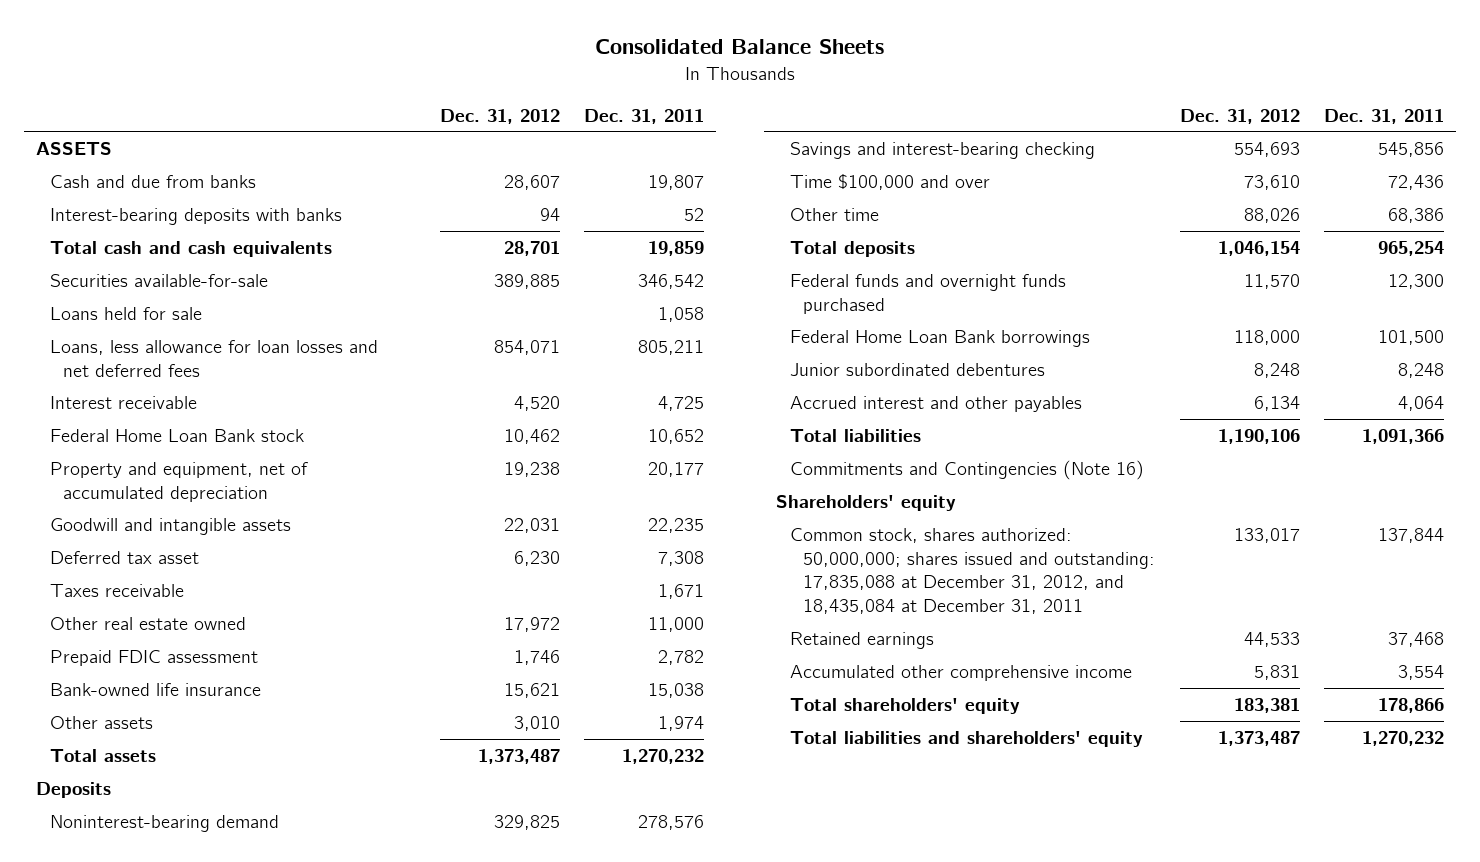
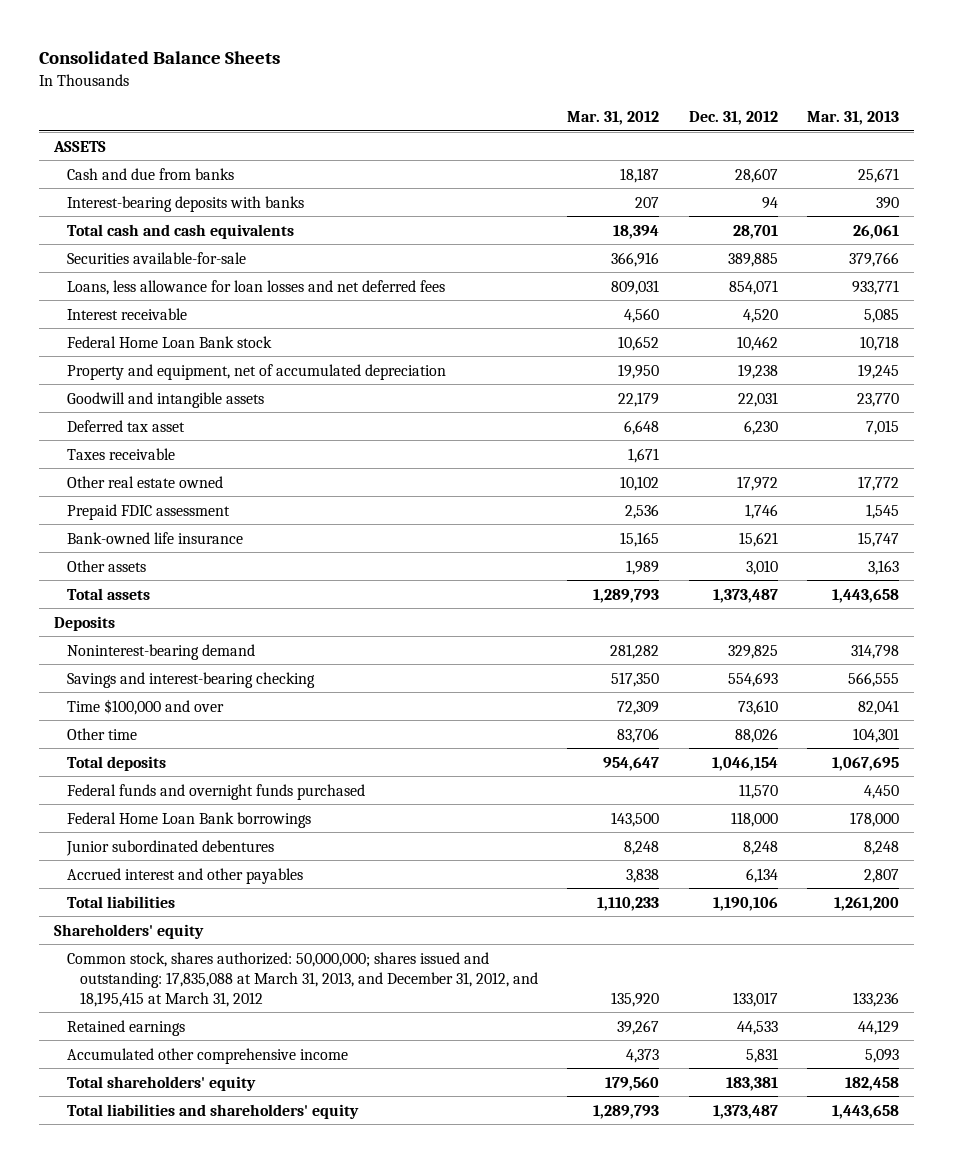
[583,108,704,124] Dec. 31, 2011 -> none
none -> [567,110,660,125] Mar. 31, 2012
none -> [807,110,900,125] Mar. 31, 2013
[49,306,202,320] Loans held for sale -> none
[789,459,1144,480] Commitments and Contingencies (Note 16) -> none
[789,527,1156,615] Common stock, shares authorized: 50,000,000; shares issued and outstanding: 17,835,088 at December 31, 2012, and 18,435,084 at December 31, 2011 -> [66,951,538,1007] Common stock, shares authorized: 50,000,000; shares issued and outstanding: 17,835,088 at March 31, 2013, and December 31, 2012, and 18,195,415 at March 31, 2012

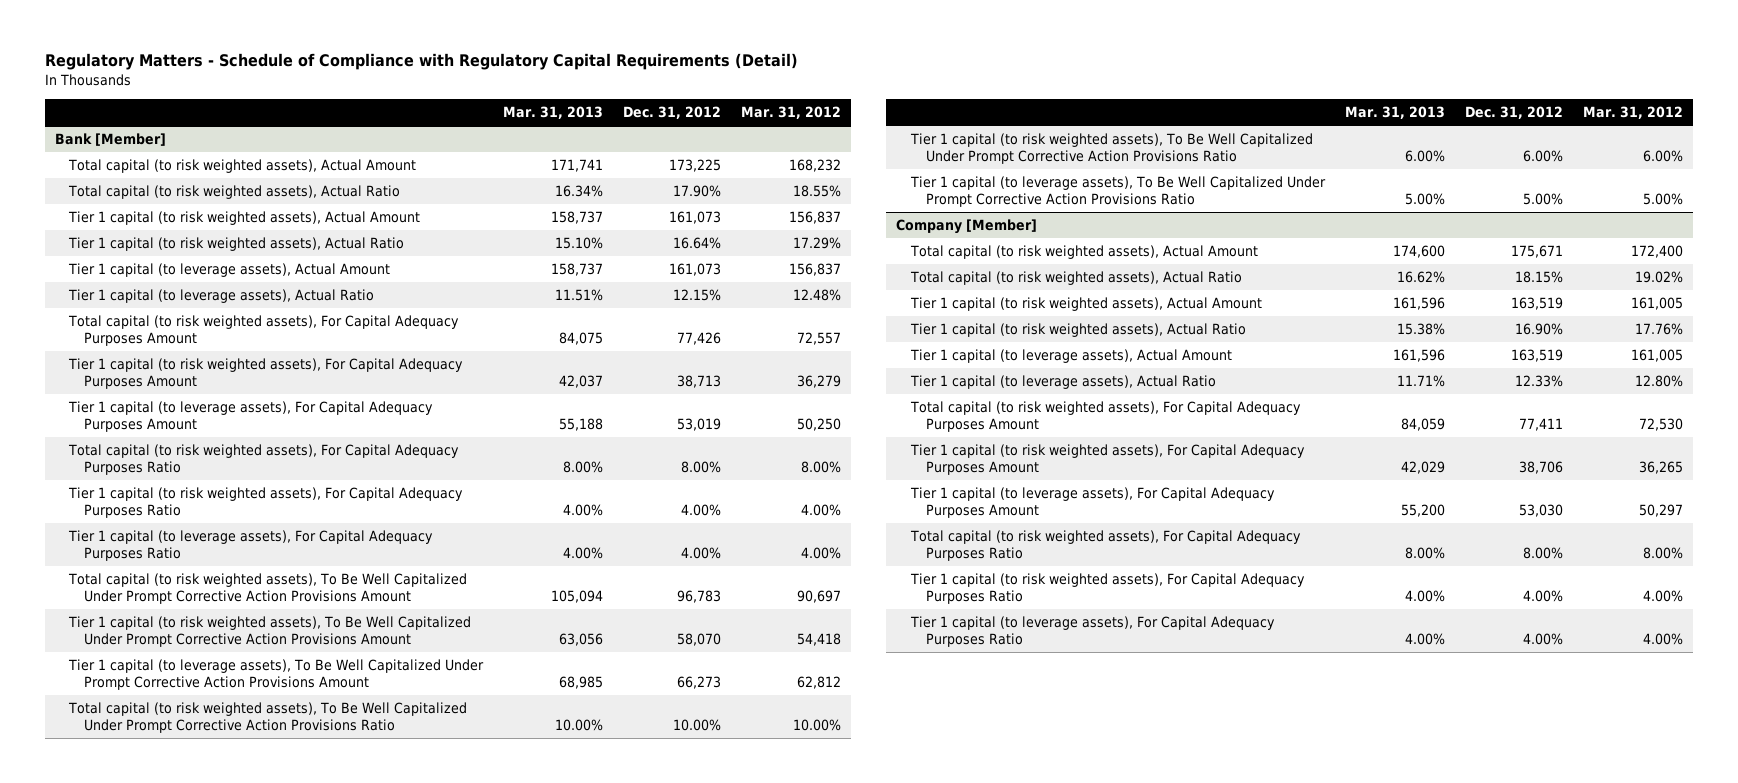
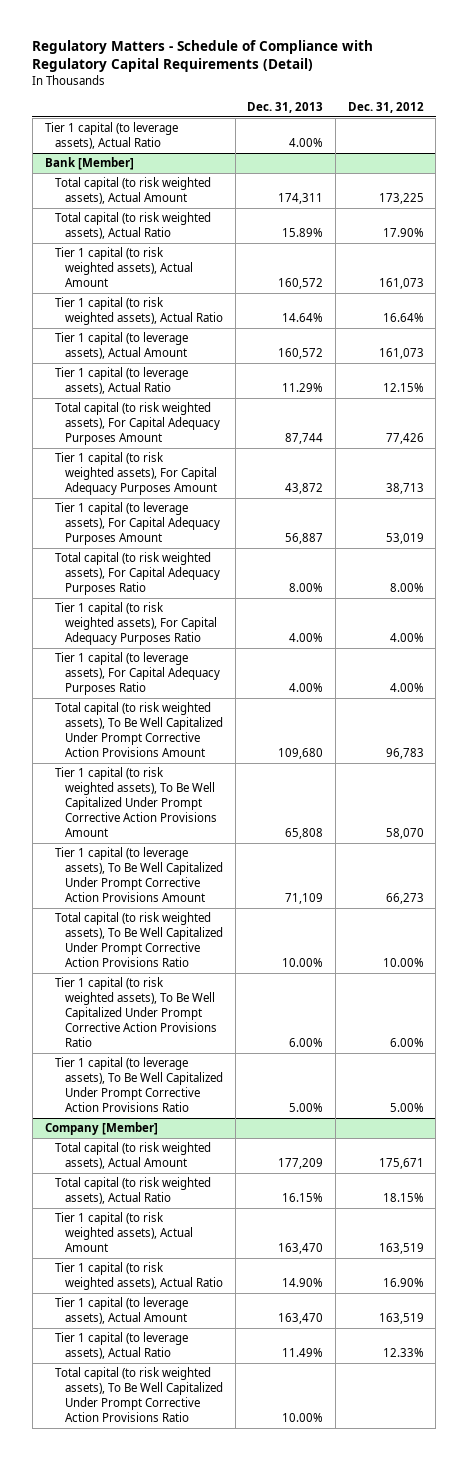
[503,106,604,120] Mar. 31, 2013 -> none
[741,106,842,120] Mar. 31, 2012 -> none
none -> [247,101,324,113] Dec. 31, 2013
none -> [44,122,178,150] Tier 1 capital (to leverage assets), Actual Ratio
[910,401,1302,432] Total capital (to risk weighted assets), For Capital Adequacy Purposes Amount -> none
[910,444,1306,475] Tier 1 capital (to risk weighted assets), For Capital Adequacy Purposes Amount -> none
[910,487,1276,518] Tier 1 capital (to leverage assets), For Capital Adequacy Purposes Amount -> none
[910,530,1302,561] Total capital (to risk weighted assets), For Capital Adequacy Purposes Ratio -> none
[910,573,1306,604] Tier 1 capital (to risk weighted assets), For Capital Adequacy Purposes Ratio -> none
[910,616,1276,647] Tier 1 capital (to leverage assets), For Capital Adequacy Purposes Ratio -> none
none -> [54,1367,223,1423] Total capital (to risk weighted assets), To Be Well Capitalized Under Prompt Corrective Action Provisions Ratio

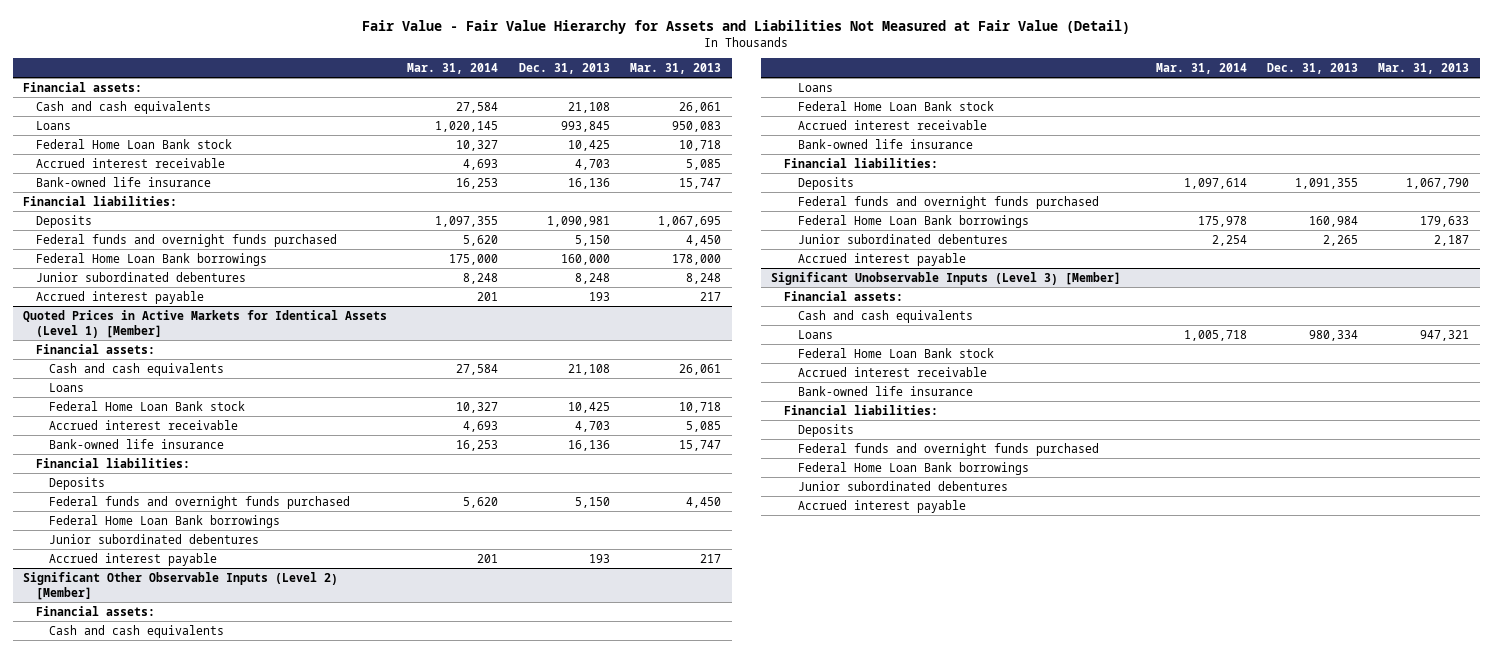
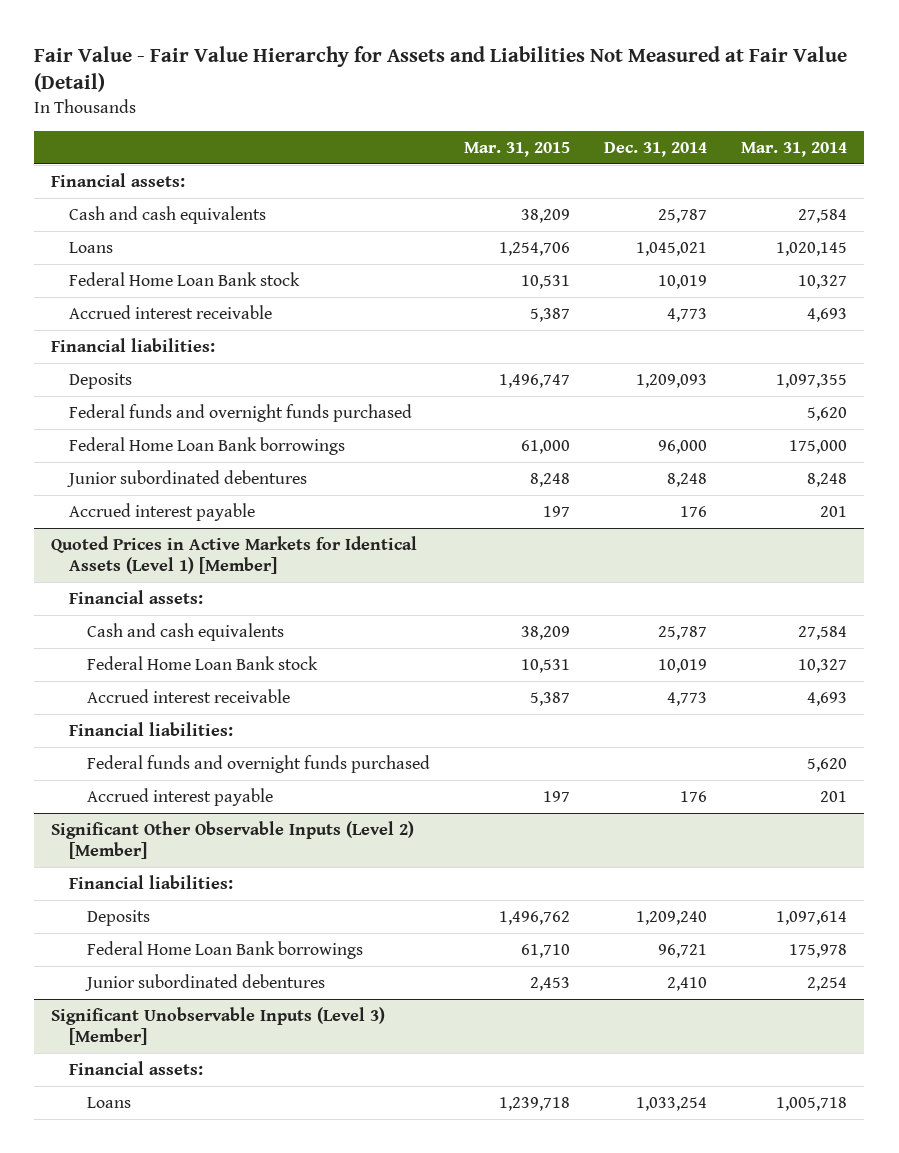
[518,63,610,75] Dec. 31, 2013 -> none
[630,63,722,75] Mar. 31, 2013 -> none
none -> [463,141,570,157] Mar. 31, 2015
none -> [604,141,708,157] Dec. 31, 2014
[36,176,212,187] Bank-owned life insurance -> none
[49,382,85,392] Loans -> none
[49,438,225,449] Bank-owned life insurance -> none
[49,476,106,490] Deposits -> none
[49,514,281,528] Federal Home Loan Bank borrowings -> none
[49,533,260,544] Junior subordinated debentures -> none
[36,605,156,616] Financial assets: -> none
[49,624,225,638] Cash and cash equivalents -> none
[797,82,833,92] Loans -> none
[797,100,994,111] Federal Home Loan Bank stock -> none
[797,119,987,130] Accrued interest receivable -> none
[797,138,973,149] Bank-owned life insurance -> none
[797,195,1099,209] Federal funds and overnight funds purchased -> none
[797,252,966,266] Accrued interest payable -> none
[797,309,973,323] Cash and cash equivalents -> none
[797,347,994,358] Federal Home Loan Bank stock -> none
[797,366,987,377] Accrued interest receivable -> none
[797,385,973,396] Bank-owned life insurance -> none
[784,404,939,415] Financial liabilities: -> none
[797,423,854,437] Deposits -> none
[797,442,1099,456] Federal funds and overnight funds purchased -> none
[797,461,1029,475] Federal Home Loan Bank borrowings -> none
[797,480,1008,491] Junior subordinated debentures -> none
[797,499,966,513] Accrued interest payable -> none

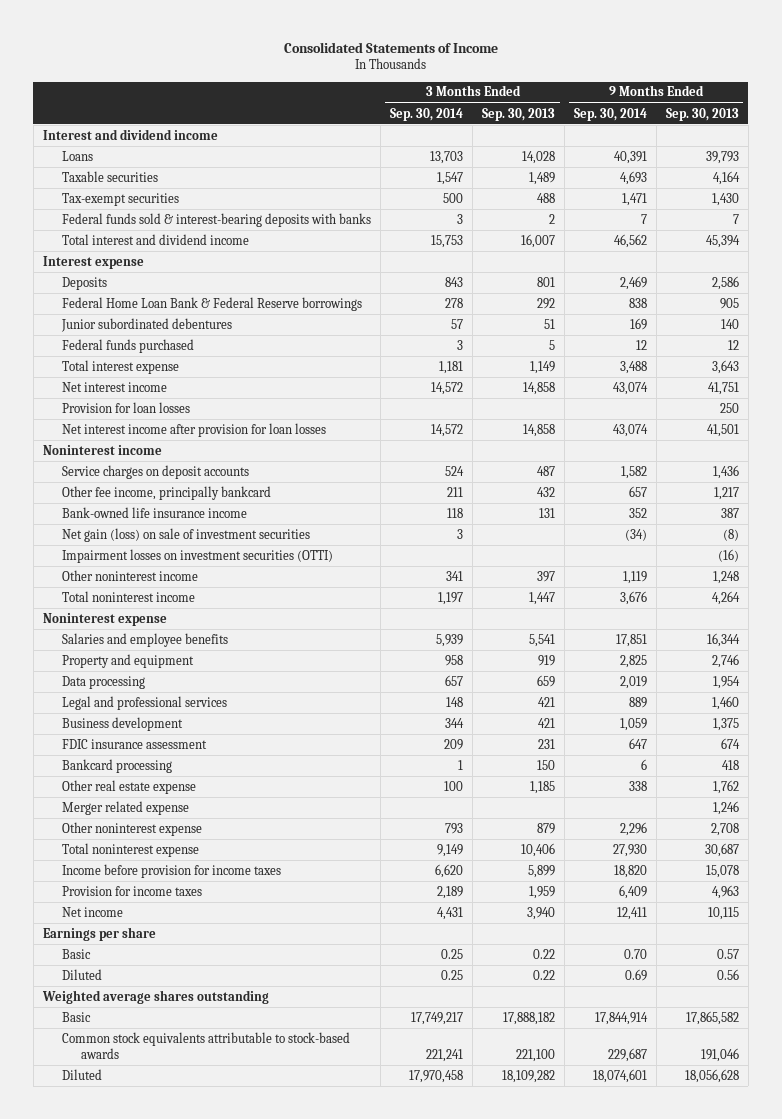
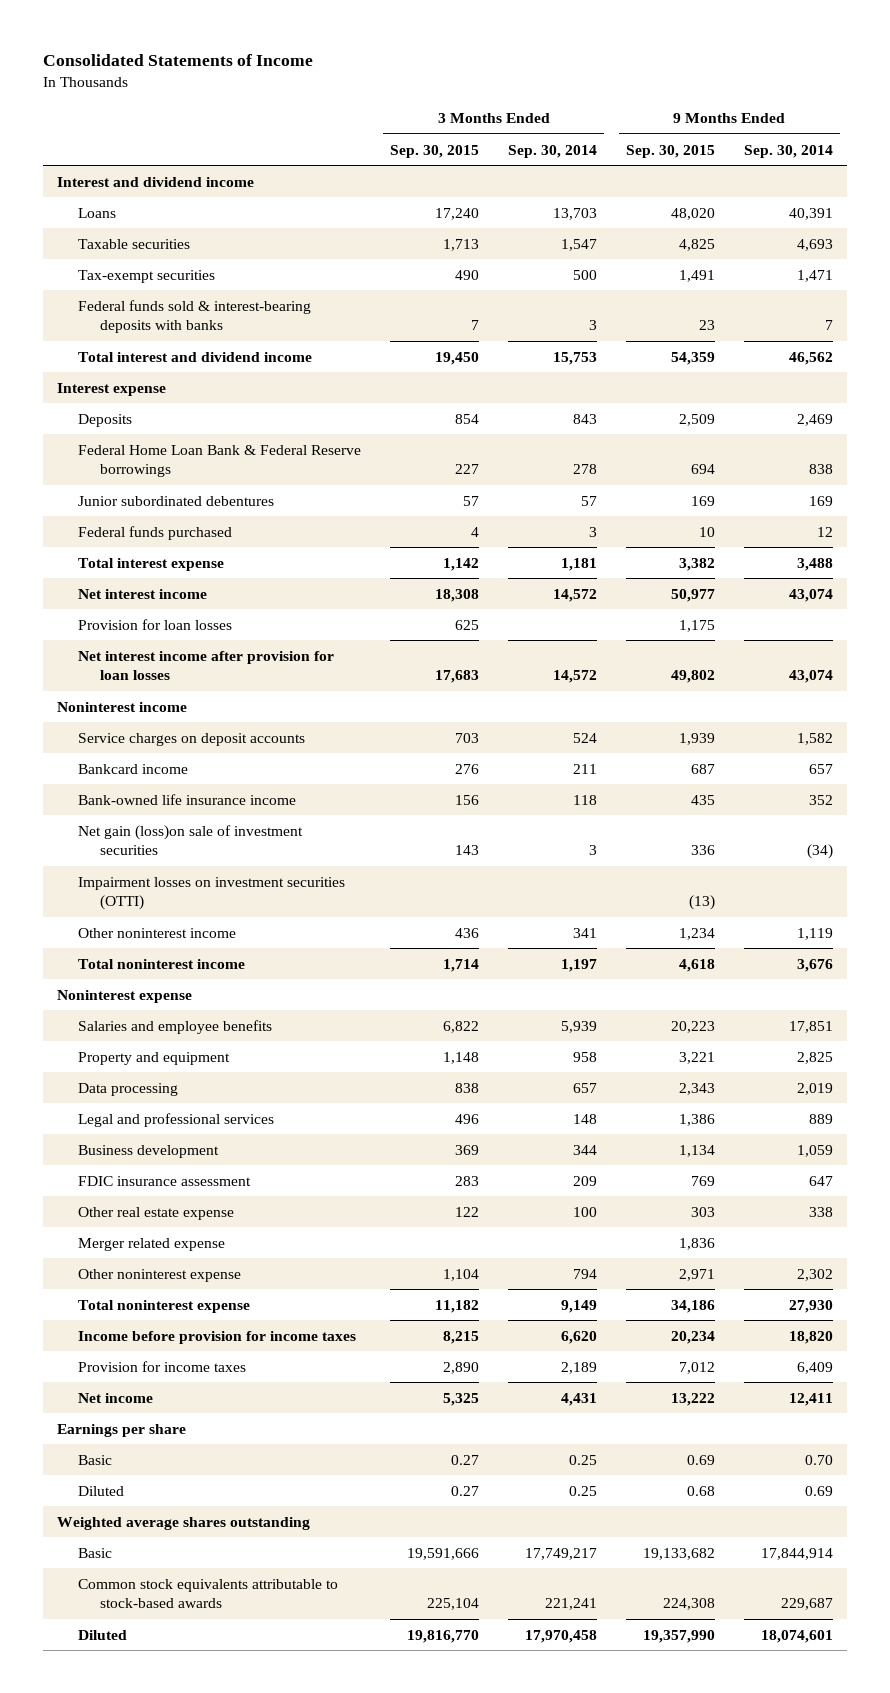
[481,107,555,121] Sep. 30, 2013 -> none
[665,107,739,121] Sep. 30, 2013 -> none
none -> [390,144,480,158] Sep. 30, 2015
none -> [625,144,715,158] Sep. 30, 2015
[62,485,272,500] Other fee income, principally bankcard -> [78,763,189,774] Bankcard income
[62,527,311,542] Net gain (loss) on sale of investment securities -> [78,824,304,856] Net gain (loss)on sale of investment securities
[62,758,173,773] Bankcard processing -> none
[445,822,464,834] 793 -> [573,1268,598,1279] 794
[619,821,647,836] 2,296 -> [796,1268,833,1281] 2,302

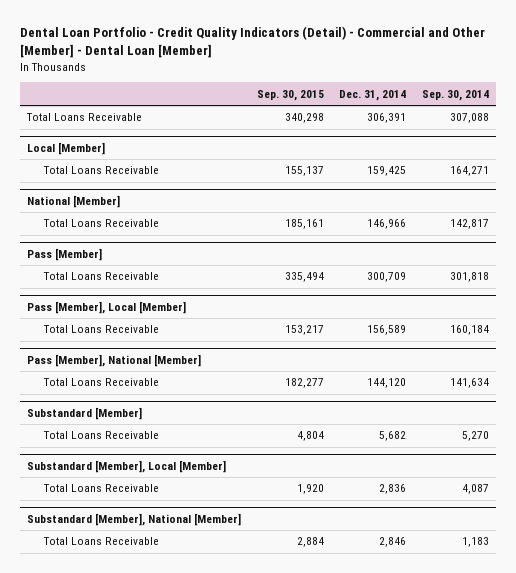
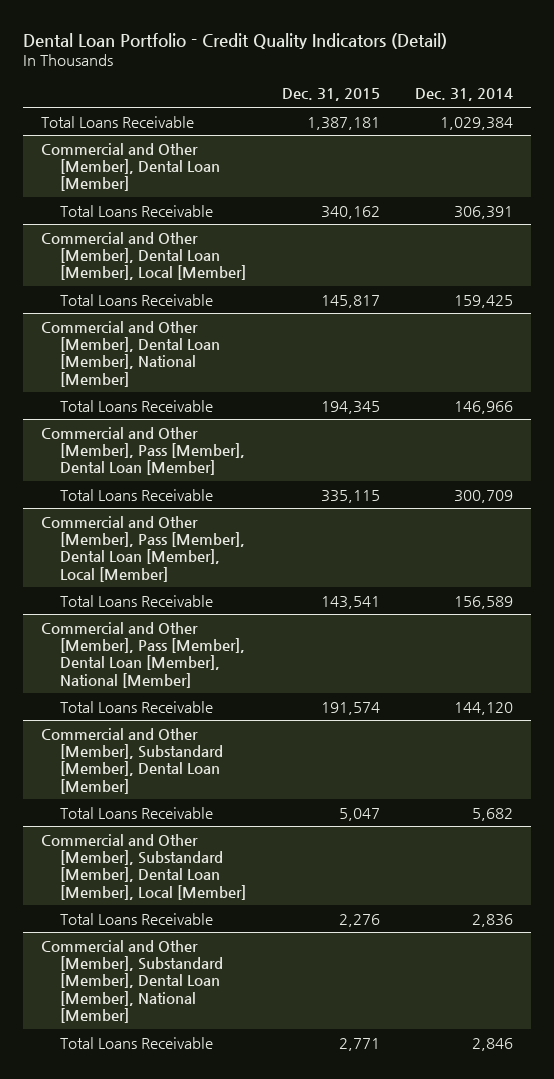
[19,26,485,59] Dental Loan Portfolio - Credit Quality Indicators (Detail) - Commercial and Other [Member] - Dental Loan [Member] -> [23,32,448,49] Dental Loan Portfolio - Credit Quality Indicators (Detail)
[256,89,324,101] Sep. 30, 2015 -> none
[421,89,489,101] Sep. 30, 2014 -> none
none -> [281,88,380,102] Dec. 31, 2015
none -> [41,115,195,128] Total Loans Receivable
none -> [41,142,221,192] Commercial and Other [Member], Dental Loan [Member]
[27,141,106,155] Local [Member] -> none
none -> [41,231,247,281] Commercial and Other [Member], Dental Loan [Member], Local [Member]
[27,194,121,208] National [Member] -> none
none -> [41,320,221,387] Commercial and Other [Member], Dental Loan [Member], National [Member]
[27,247,103,261] Pass [Member] -> none
none -> [41,426,246,476] Commercial and Other [Member], Pass [Member], Dental Loan [Member]
[27,300,187,314] Pass [Member], Local [Member] -> none
none -> [41,515,246,582] Commercial and Other [Member], Pass [Member], Dental Loan [Member], Local [Member]
[27,353,202,367] Pass [Member], National [Member] -> none
none -> [41,621,246,688] Commercial and Other [Member], Pass [Member], Dental Loan [Member], National [Member]
[27,406,143,420] Substandard [Member] -> none
none -> [41,727,224,794] Commercial and Other [Member], Substandard [Member], Dental Loan [Member]
[27,459,227,473] Substandard [Member], Local [Member] -> none
none -> [41,833,247,900] Commercial and Other [Member], Substandard [Member], Dental Loan [Member], Local [Member]
[27,512,242,526] Substandard [Member], National [Member] -> none
none -> [41,939,224,1023] Commercial and Other [Member], Substandard [Member], Dental Loan [Member], National [Member]

